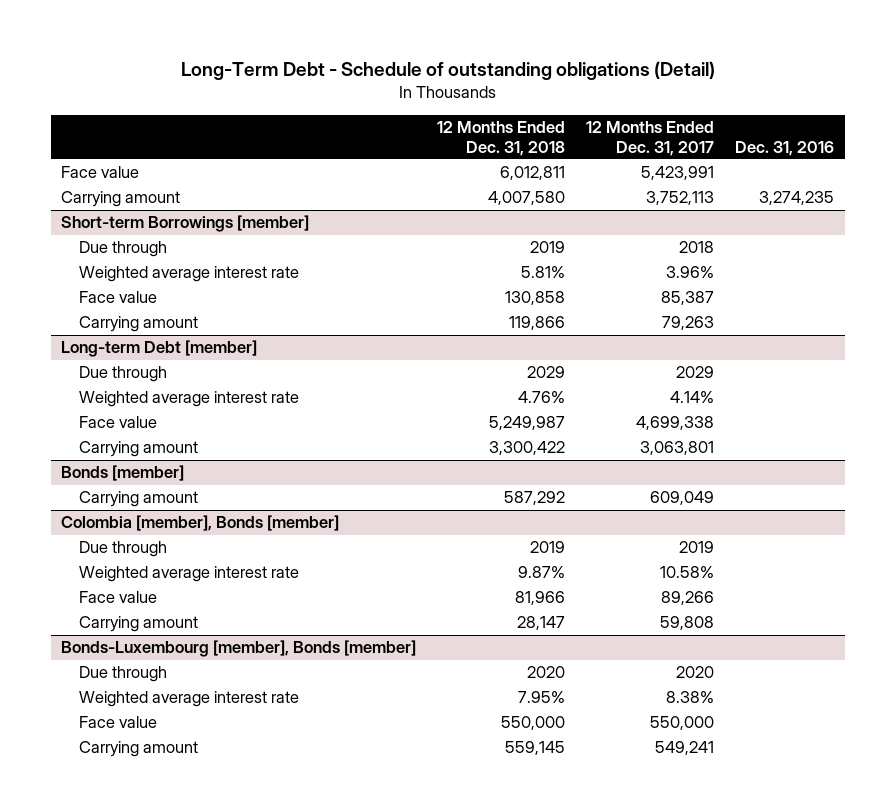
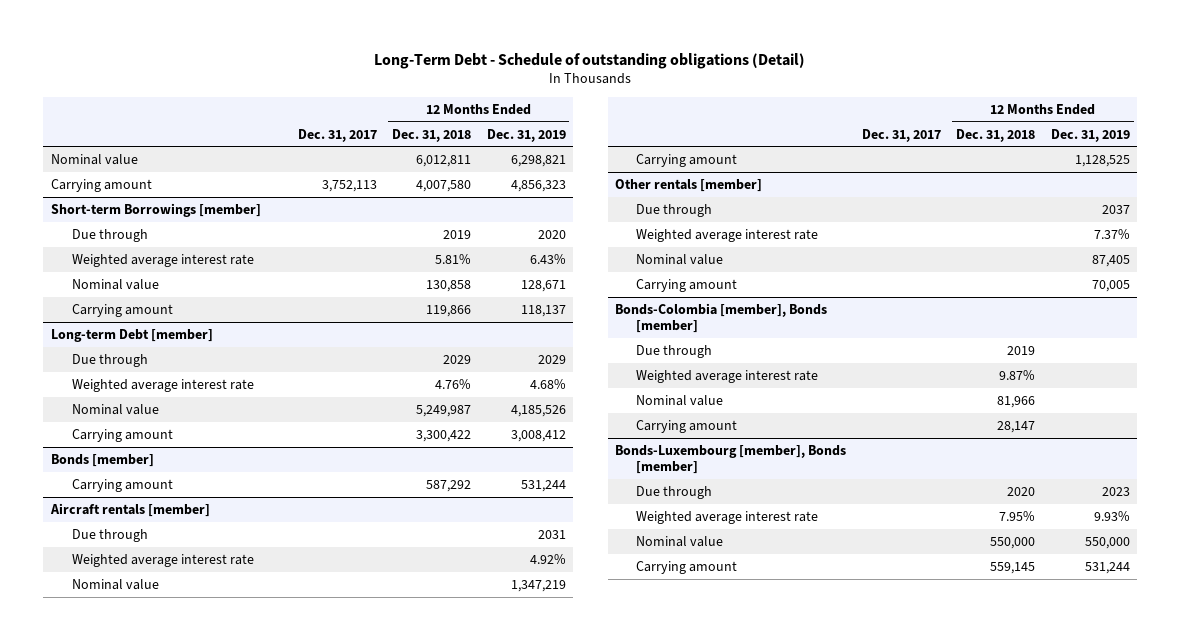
[586,121,715,156] 12 Months Ended Dec. 31, 2017 -> none
[735,140,835,156] Dec. 31, 2016 -> none
none -> [297,128,377,142] Dec. 31, 2017
none -> [486,128,566,142] Dec. 31, 2019
[61,166,140,179] Face value -> [51,153,139,165] Nominal value
[79,291,158,304] Face value -> [71,278,159,290] Nominal value
[79,416,158,429] Face value -> [71,403,159,415] Nominal value
none -> [50,502,211,517] Aircraft rentals [member]
none -> [71,528,148,542] Due through
none -> [71,553,254,567] Weighted average interest rate
none -> [71,578,159,590] Nominal value
none -> [635,153,737,167] Carrying amount
none -> [615,178,763,192] Other rentals [member]
none -> [635,203,712,217] Due through
none -> [635,228,818,242] Weighted average interest rate
none -> [635,253,723,265] Nominal value
none -> [635,278,737,292] Carrying amount
[61,515,340,532] Colombia [member], Bonds [member] -> [615,302,828,334] Bonds-Colombia [member], Bonds [member]
[79,591,158,604] Face value -> [635,394,723,406] Nominal value
[79,716,158,729] Face value -> none
none -> [635,535,723,547] Nominal value

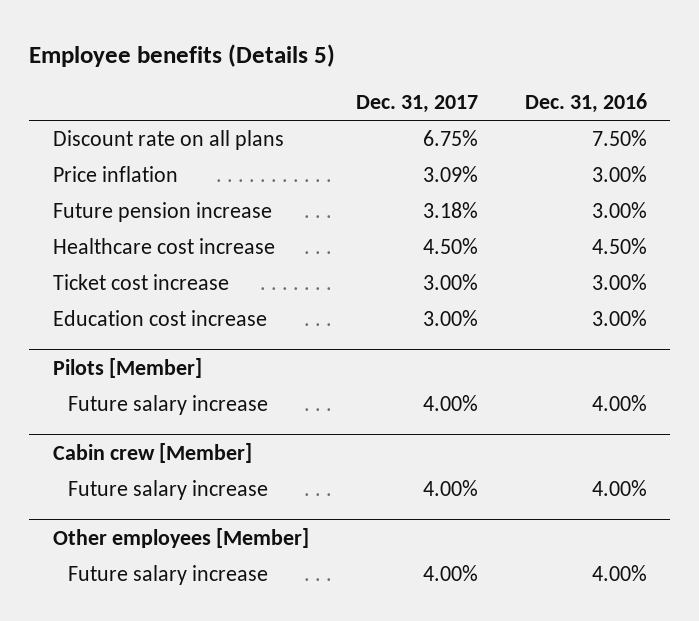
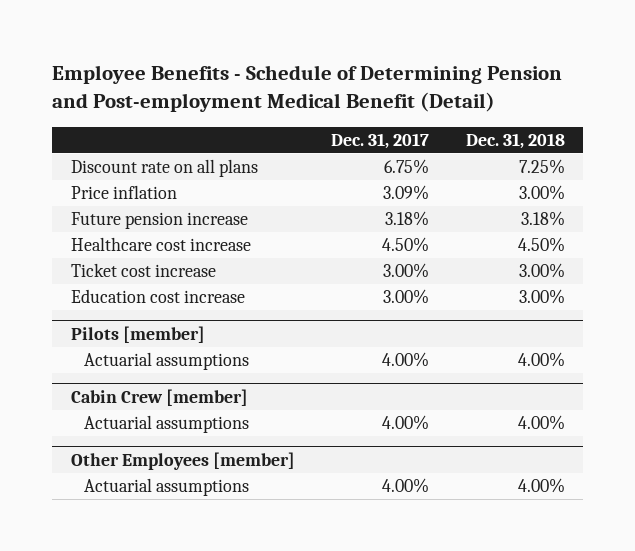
[29,43,336,67] Employee benefits (Details 5) -> [52,65,563,113] Employee Benefits - Schedule of Determining Pension and Post-employment Medical Benefit (Detail)
[524,93,647,114] Dec. 31, 2016 -> none
none -> [465,132,565,149] Dec. 31, 2018
[52,357,202,378] Pilots [Member] -> [70,326,205,344] Pilots [member]
[68,394,269,415] Future salary increase -> [84,352,250,371] Actuarial assumptions
[52,442,252,463] Cabin crew [Member] -> [70,389,248,407] Cabin Crew [member]
[68,479,269,500] Future salary increase -> [84,415,250,434] Actuarial assumptions
[52,527,309,548] Other employees [Member] -> [70,452,295,471] Other Employees [member]
[68,564,269,585] Future salary increase -> [84,478,250,497] Actuarial assumptions

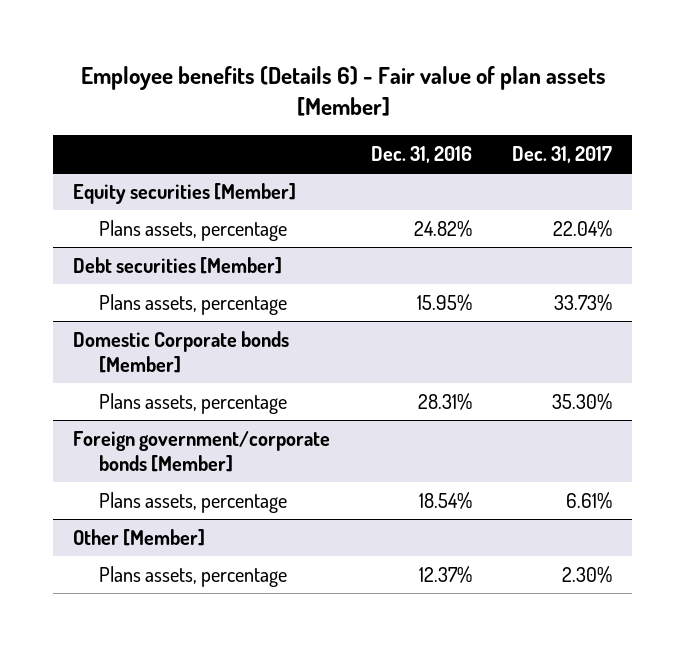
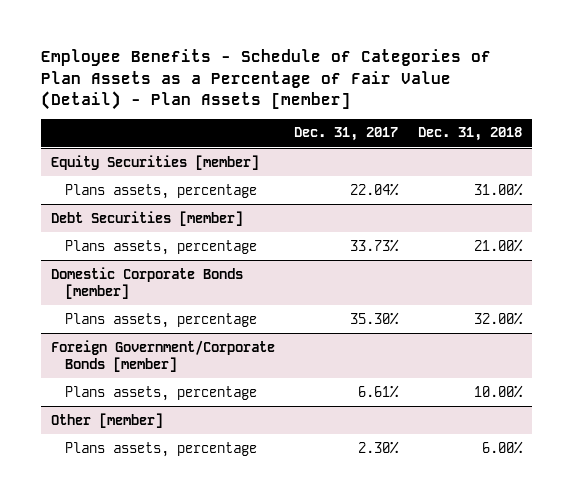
[80,66,606,116] Employee benefits (Details 6) - Fair value of plan assets [Member] -> [40,49,491,110] Employee Benefits - Schedule of Categories of Plan Assets as a Percentage of Fair Value (Detail) - Plan Assets [member]
[370,145,472,163] Dec. 31, 2016 -> none
none -> [418,127,523,142] Dec. 31, 2018
[73,182,297,204] Equity securities [Member] -> [50,154,259,170] Equity Securities [member]
[73,256,283,274] Debt securities [Member] -> [50,210,243,226] Debt Securities [member]
[73,330,290,374] Domestic Corporate bonds [Member] -> [50,266,243,300] Domestic Corporate Bonds [member]
[73,430,331,473] Foreign government/corporate bonds [Member] -> [50,339,275,373] Foreign Government/Corporate Bonds [member]
[73,528,206,546] Other [Member] -> [50,412,163,428] Other [member]

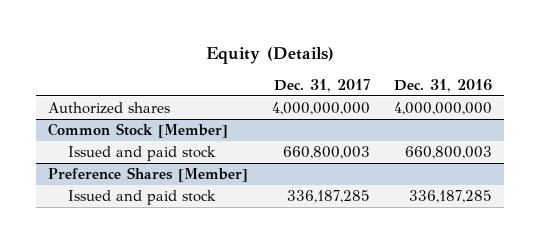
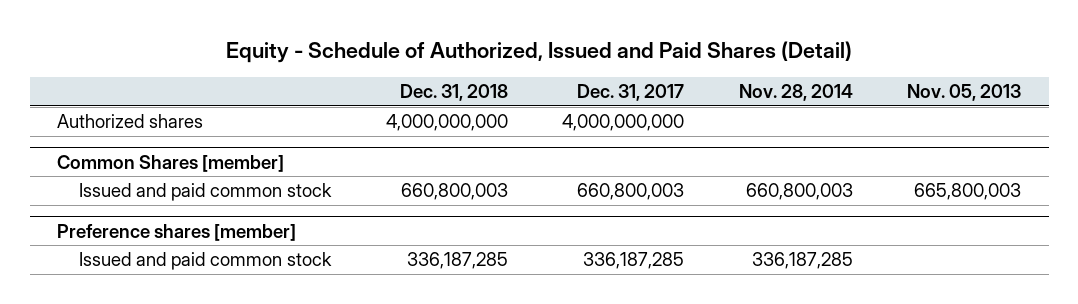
[205,47,334,65] Equity (Details) -> [226,41,853,64] Equity - Schedule of Authorized, Issued and Paid Shares (Detail)
[393,78,492,92] Dec. 31, 2016 -> none
none -> [399,84,508,102] Dec. 31, 2018
none -> [738,84,853,102] Nov. 28, 2014
none -> [907,84,1022,102] Nov. 05, 2013
[47,123,228,139] Common Stock [Member] -> [56,154,284,172] Common Shares [member]
[68,146,217,162] Issued and paid stock -> [79,183,333,202] Issued and paid common stock
[47,167,248,183] Preference Shares [Member] -> [56,223,296,241] Preference shares [member]
[68,190,217,206] Issued and paid stock -> [79,252,333,271] Issued and paid common stock

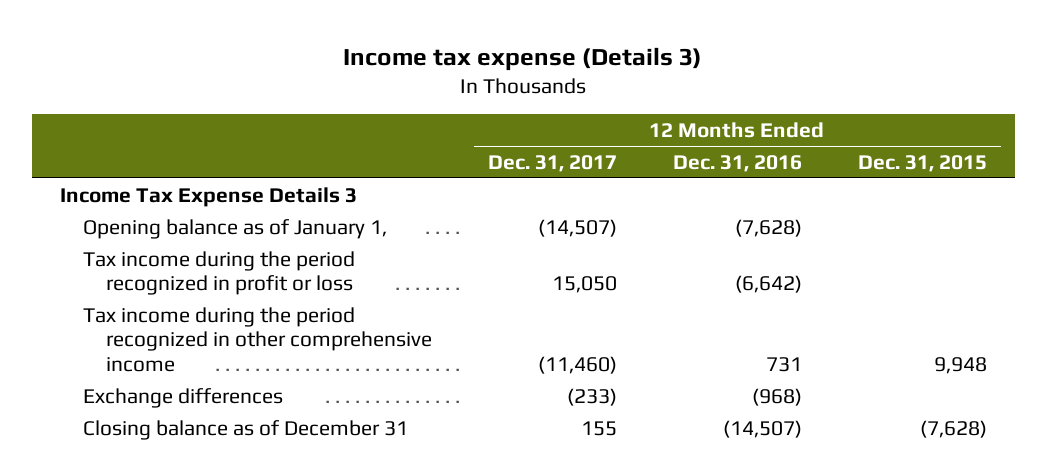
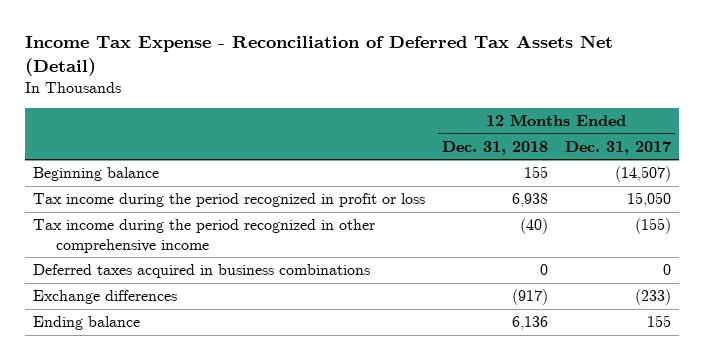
[343,46,703,71] Income tax expense (Details 3) -> [24,35,613,77] Income Tax Expense - Reconciliation of Deferred Tax Assets Net (Detail)
[672,154,802,172] Dec. 31, 2016 -> none
[857,154,987,172] Dec. 31, 2015 -> none
none -> [441,140,548,155] Dec. 31, 2018
[60,186,358,207] Income Tax Expense Details 3 -> none
[83,218,388,239] Opening balance as of January 1, -> [32,167,159,182] Beginning balance
[538,355,618,374] (11,460) -> [634,218,671,235] (155)
none -> [32,264,370,279] Deferred taxes acquired in business combinations
[83,419,409,440] Closing balance as of December 31 -> [32,316,140,331] Ending balance

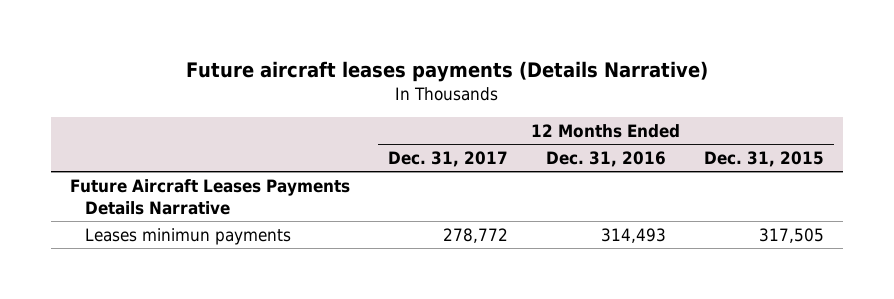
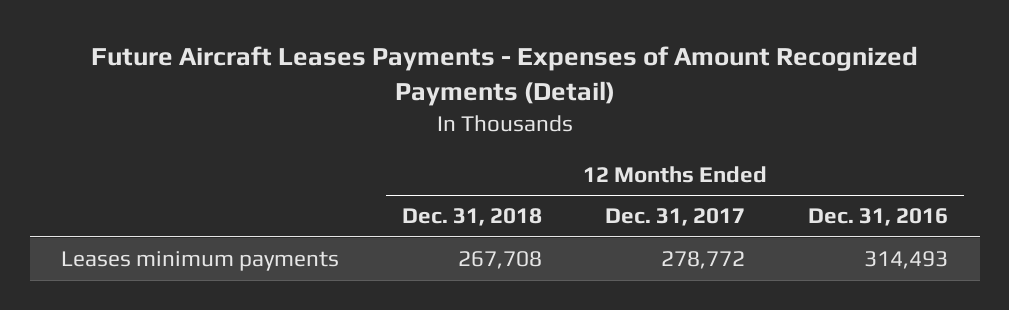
[185,60,708,82] Future aircraft leases payments (Details Narrative) -> [90,45,918,107] Future Aircraft Leases Payments - Expenses of Amount Recognized Payments (Detail)
[704,150,825,167] Dec. 31, 2015 -> none
none -> [402,208,543,227] Dec. 31, 2018
[69,178,350,215] Future Aircraft Leases Payments Details Narrative -> none
[84,227,291,245] Leases minimun payments -> [61,251,340,272] Leases minimum payments

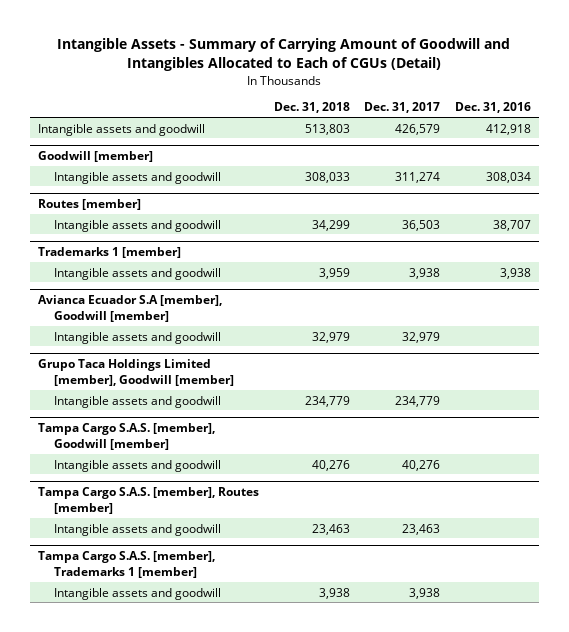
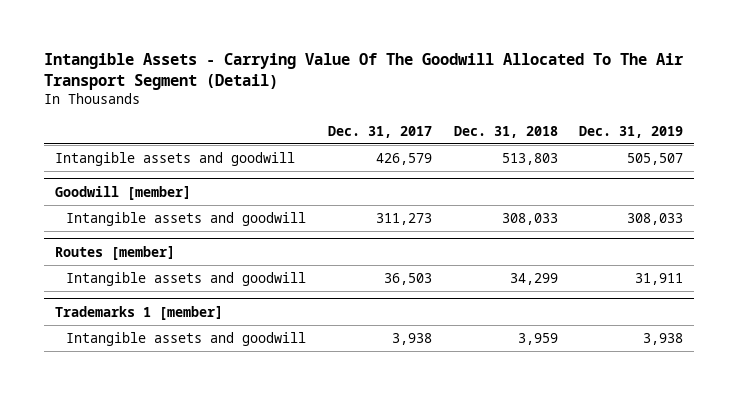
[57,38,511,72] Intangible Assets - Summary of Carrying Amount of Goodwill and Intangibles Allocated to Each of CGUs (Detail) -> [43,52,684,91] Intangible Assets - Carrying Value Of The Goodwill Allocated To The Air Transport Segment (Detail)
[455,102,532,114] Dec. 31, 2016 -> none
none -> [579,125,684,138] Dec. 31, 2019
[395,171,441,183] 311,274 -> [375,212,432,225] 311,273
[37,295,222,322] Avianca Ecuador S.A [member], Goodwill [member] -> none
[54,331,222,344] Intangible assets and goodwill -> none
[37,359,235,386] Grupo Taca Holdings Limited [member], Goodwill [member] -> none
[54,395,222,408] Intangible assets and goodwill -> none
[37,423,215,450] Tampa Cargo S.A.S. [member], Goodwill [member] -> none
[54,459,222,472] Intangible assets and goodwill -> none
[37,487,259,514] Tampa Cargo S.A.S. [member], Routes [member] -> none
[54,523,222,536] Intangible assets and goodwill -> none
[37,551,215,578] Tampa Cargo S.A.S. [member], Trademarks 1 [member] -> none
[54,587,222,600] Intangible assets and goodwill -> none

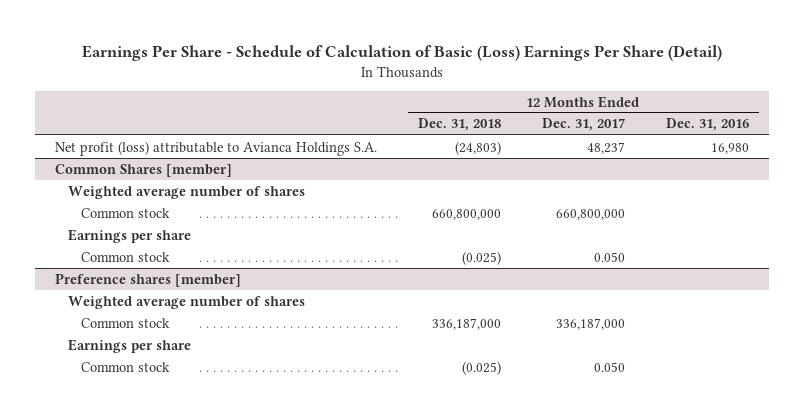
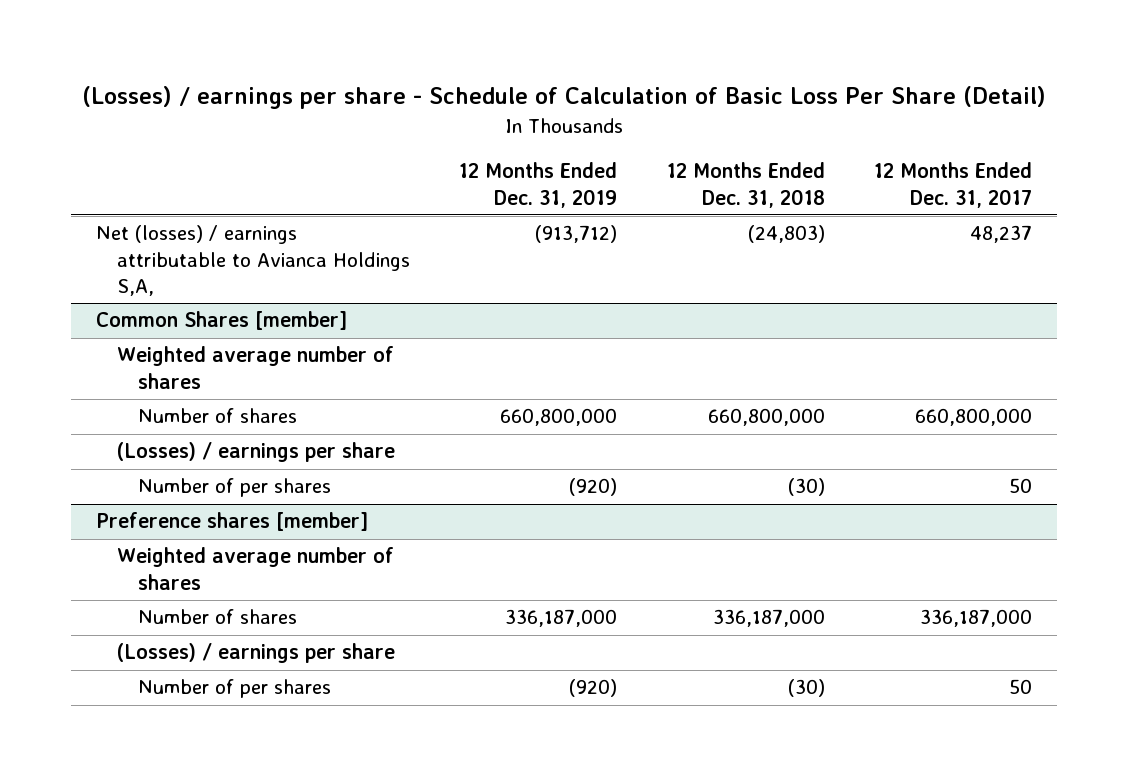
[81,45,722,62] Earnings Per Share - Schedule of Calculation of Basic (Loss) Earnings Per Share (Detail) -> [82,86,1047,110] (Losses) / earnings per share - Schedule of Calculation of Basic Loss Per Share (Detail)
[665,118,749,132] Dec. 31, 2016 -> none
none -> [459,162,618,208] 12 Months Ended Dec. 31, 2019
[55,140,378,156] Net profit (loss) attributable to Avianca Holdings S.A. -> [96,225,411,297] Net (losses) / earnings attributable to Avianca Holdings S,A,
[80,251,170,262] Common stock -> none
[80,207,170,218] Common stock -> [138,408,298,424] Number of shares
[68,228,192,243] Earnings per share -> [117,442,396,463] (Losses) / earnings per share
none -> [138,478,332,498] Number of per shares
[80,361,170,372] Common stock -> none
[80,317,170,328] Common stock -> [138,609,298,625] Number of shares
[68,338,192,353] Earnings per share -> [117,643,396,664] (Losses) / earnings per share
none -> [138,679,332,699] Number of per shares

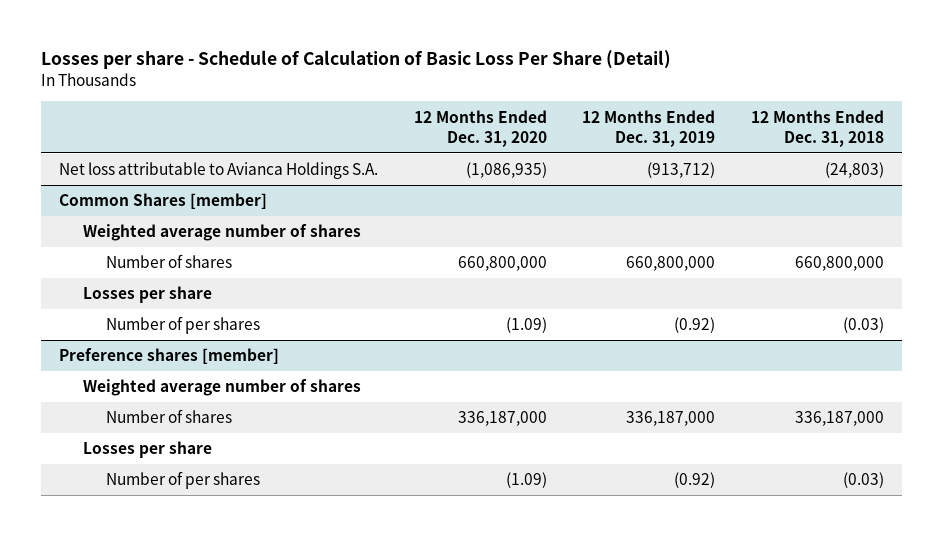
[82,86,1047,110] (Losses) / earnings per share - Schedule of Calculation of Basic Loss Per Share (Detail) -> [41,49,672,69] Losses per share - Schedule of Calculation of Basic Loss Per Share (Detail)
[874,162,1033,208] 12 Months Ended Dec. 31, 2017 -> none
none -> [413,109,547,147] 12 Months Ended Dec. 31, 2020
[96,225,411,297] Net (losses) / earnings attributable to Avianca Holdings S,A, -> [58,162,378,180] Net loss attributable to Avianca Holdings S.A.
[117,442,396,463] (Losses) / earnings per share -> [82,286,212,304] Losses per share
[569,478,618,497] (920) -> [674,317,716,334] (0.92)
[787,478,825,497] (30) -> [843,317,885,334] (0.03)
[117,643,396,664] (Losses) / earnings per share -> [82,441,212,459] Losses per share
[569,679,618,698] (920) -> [674,472,716,489] (0.92)
[787,679,825,698] (30) -> [843,472,885,489] (0.03)

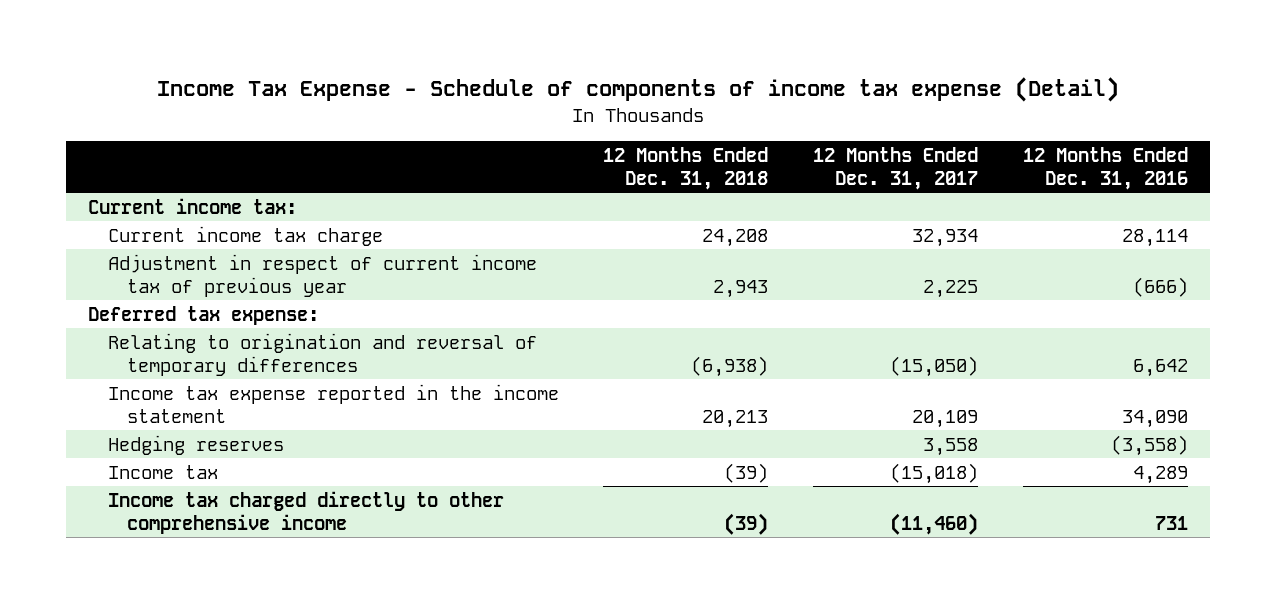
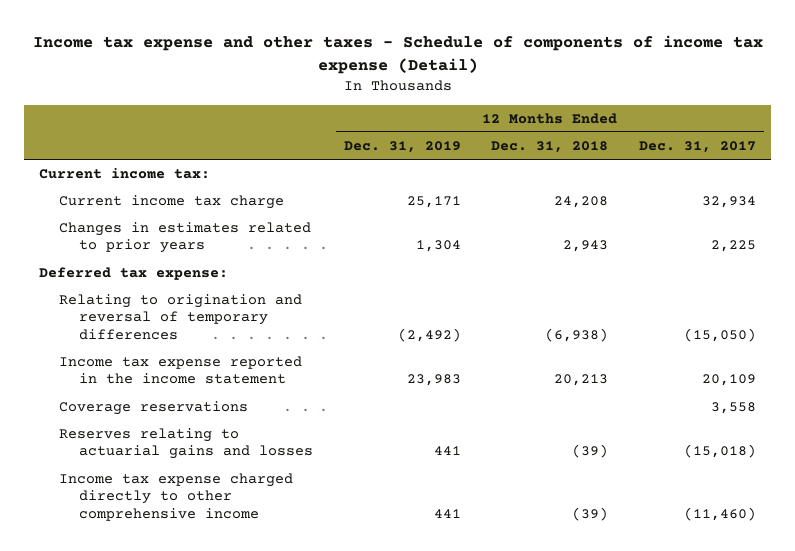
[156,76,1119,102] Income Tax Expense - Schedule of components of income tax expense (Detail) -> [32,34,763,74] Income tax expense and other taxes - Schedule of components of income tax expense (Detail)
[1022,146,1188,191] 12 Months Ended Dec. 31, 2016 -> none
none -> [343,140,461,153] Dec. 31, 2019
[107,253,537,298] Adjustment in respect of current income tax of previous year -> [59,221,312,254] Changes in estimates related to prior years
[107,434,284,455] Hedging reserves -> [59,400,249,415] Coverage reservations
[107,464,218,479] Income tax -> [59,427,314,460] Reserves relating to actuarial gains and losses
[107,490,504,535] Income tax charged directly to other comprehensive income -> [59,472,294,521] Income tax expense charged directly to other comprehensive income

